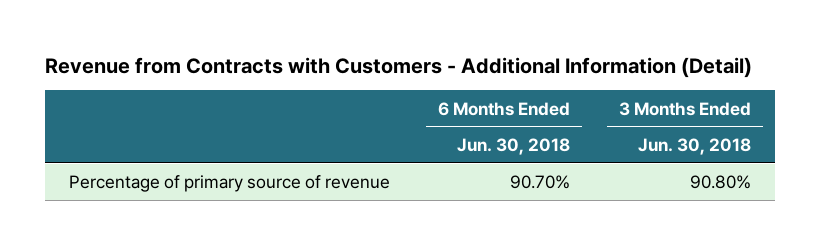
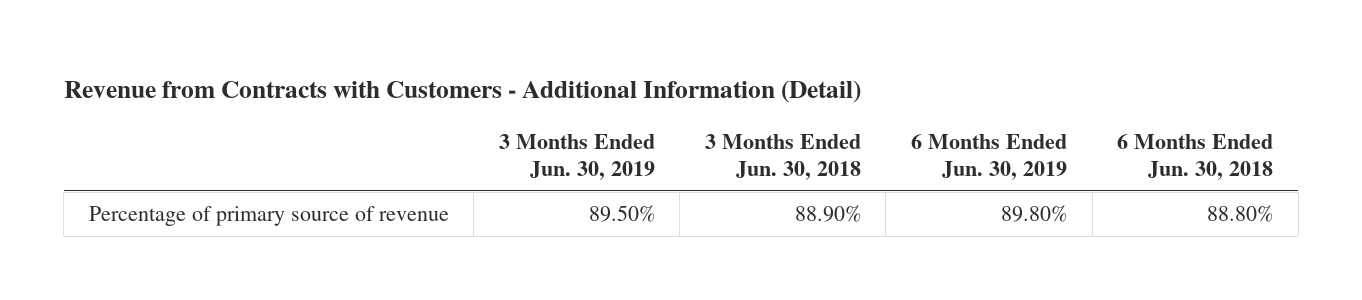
none -> [498,134,655,181] 3 Months Ended Jun. 30, 2019
none -> [910,134,1067,181] 6 Months Ended Jun. 30, 2019
[510,175,571,190] 90.70% -> [1207,205,1274,223] 88.80%
[689,175,751,190] 90.80% -> [794,205,861,223] 88.90%

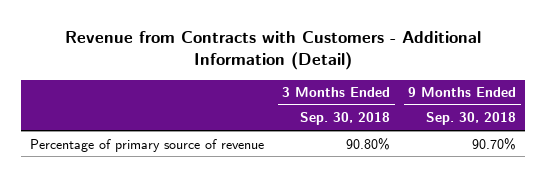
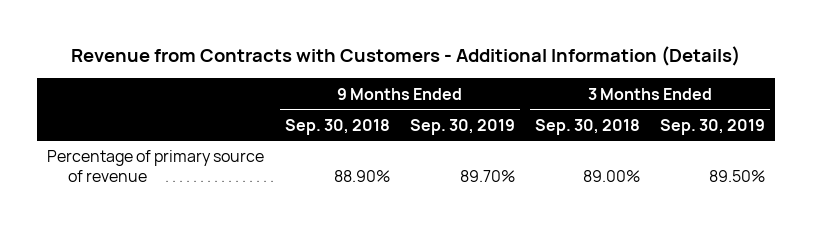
[65,31,482,71] Revenue from Contracts with Customers - Additional Information (Detail) -> [71,46,741,67] Revenue from Contracts with Customers - Additional Information (Details)
none -> [409,118,515,135] Sep. 30, 2019
none -> [660,118,766,135] Sep. 30, 2019
[346,137,391,150] 90.80% -> [583,170,641,183] 89.00%
[472,137,517,150] 90.70% -> [333,170,390,183] 88.90%

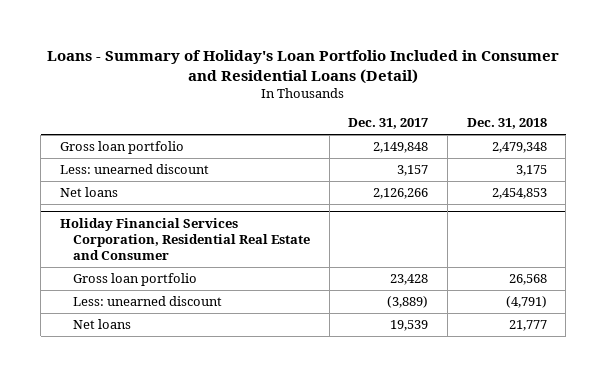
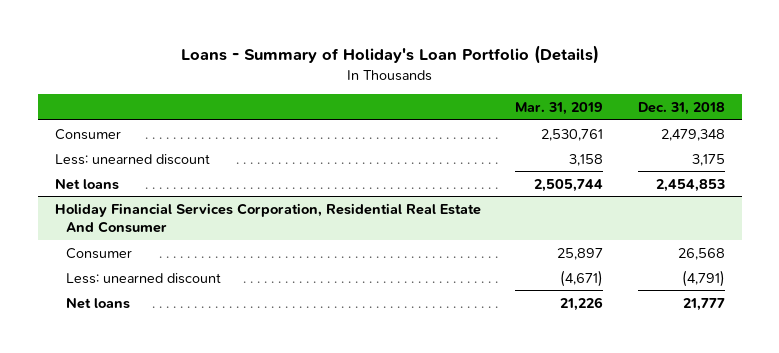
[47,49,560,84] Loans - Summary of Holiday's Loan Portfolio Included in Consumer and Residential Loans (Detail) -> [180,45,599,65] Loans - Summary of Holiday's Loan Portfolio (Details)
[348,118,429,130] Dec. 31, 2017 -> none
none -> [515,102,604,116] Mar. 31, 2019
[60,141,185,155] Gross loan portfolio -> [54,128,121,140] Consumer
[60,217,311,260] Holiday Financial Services Corporation, Residential Real Estate and Consumer -> [54,202,481,234] Holiday Financial Services Corporation, Residential Real Estate And Consumer
[73,273,198,287] Gross loan portfolio -> [65,247,132,259] Consumer

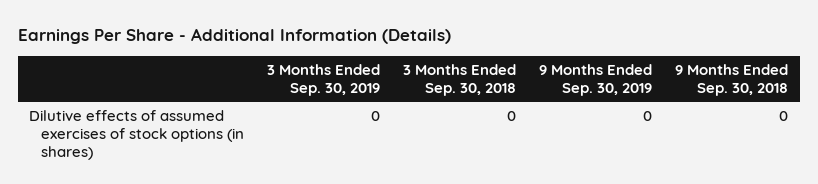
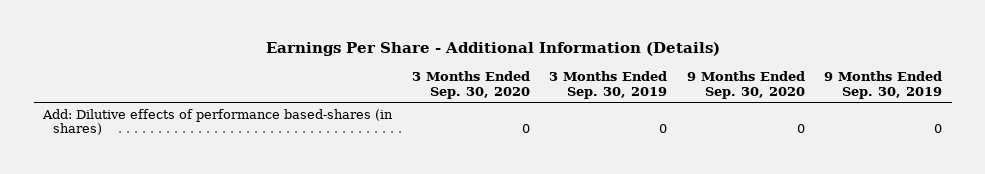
[403,63,517,97] 3 Months Ended Sep. 30, 2018 -> none
[675,63,789,97] 9 Months Ended Sep. 30, 2018 -> none
none -> [411,70,530,99] 3 Months Ended Sep. 30, 2020
none -> [686,70,805,99] 9 Months Ended Sep. 30, 2020
[29,109,245,161] Dilutive effects of assumed exercises of stock options (in shares) -> [42,108,394,136] Add: Dilutive effects of performance based-shares (in shares)

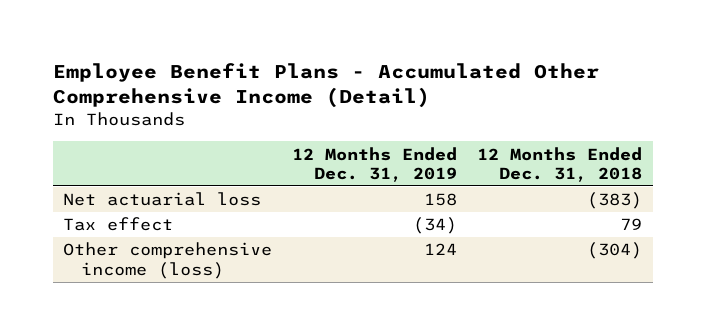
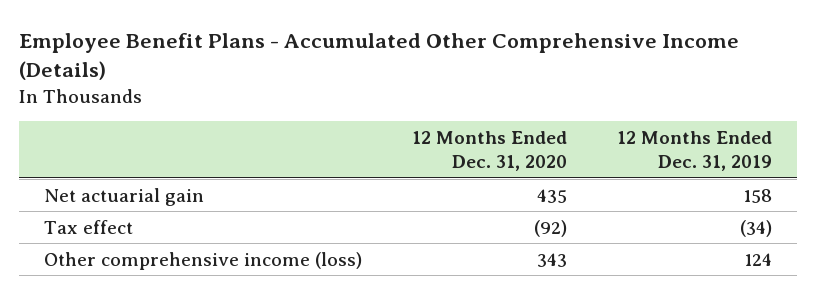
[52,62,599,109] Employee Benefit Plans - Accumulated Other Comprehensive Income (Detail) -> [18,32,739,81] Employee Benefit Plans - Accumulated Other Comprehensive Income (Details)
[477,146,643,182] 12 Months Ended Dec. 31, 2018 -> none
none -> [411,130,567,172] 12 Months Ended Dec. 31, 2020
[62,192,261,207] Net actuarial loss -> [43,187,204,206] Net actuarial gain

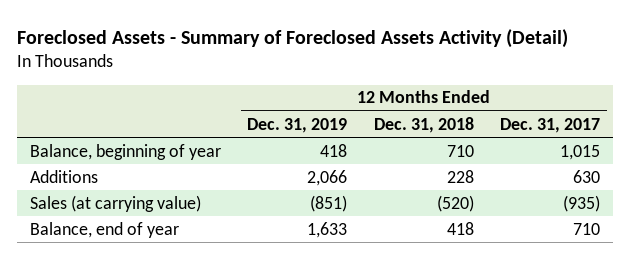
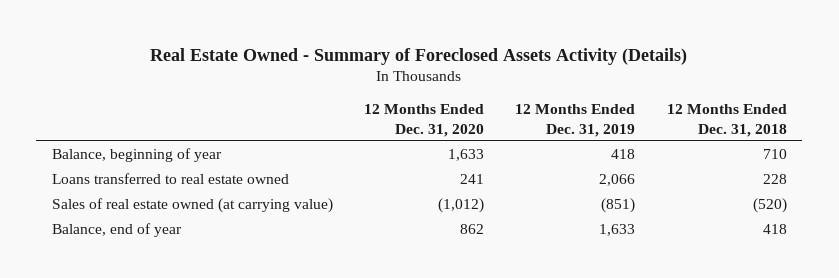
[16,28,568,48] Foreclosed Assets - Summary of Foreclosed Assets Activity (Detail) -> [150,47,688,65] Real Estate Owned - Summary of Foreclosed Assets Activity (Details)
[500,117,601,133] Dec. 31, 2017 -> none
none -> [364,104,485,137] 12 Months Ended Dec. 31, 2020
[29,169,98,183] Additions -> [52,173,290,185] Loans transferred to real estate owned
[29,194,201,212] Sales (at carrying value) -> [52,198,334,214] Sales of real estate owned (at carrying value)

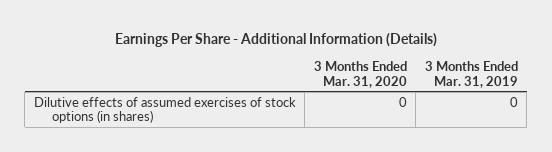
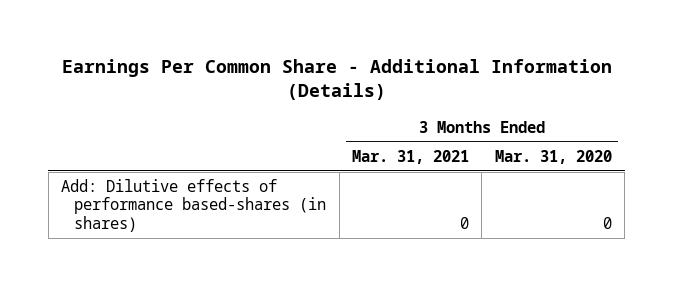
[114,32,437,47] Earnings Per Share - Additional Information (Details) -> [61,58,612,100] Earnings Per Common Share - Additional Information (Details)
[424,61,518,88] 3 Months Ended Mar. 31, 2019 -> none
none -> [352,149,470,164] Mar. 31, 2021
[33,96,296,124] Dilutive effects of assumed exercises of stock options (in shares) -> [61,179,327,232] Add: Dilutive effects of performance based-shares (in shares)

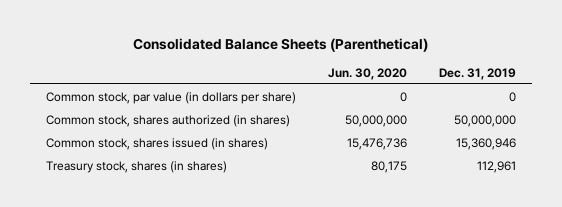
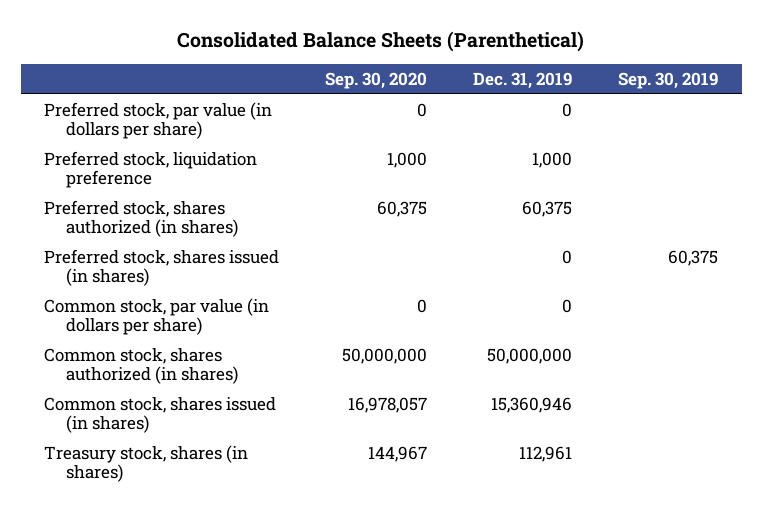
[327,67,407,80] Jun. 30, 2020 -> none
none -> [325,72,428,90] Sep. 30, 2020
none -> [618,72,719,90] Sep. 30, 2019
none -> [43,101,272,140] Preferred stock, par value (in dollars per share)
none -> [43,150,257,189] Preferred stock, liquidation preference
none -> [43,199,239,238] Preferred stock, shares authorized (in shares)
none -> [43,248,279,287] Preferred stock, shares issued (in shares)

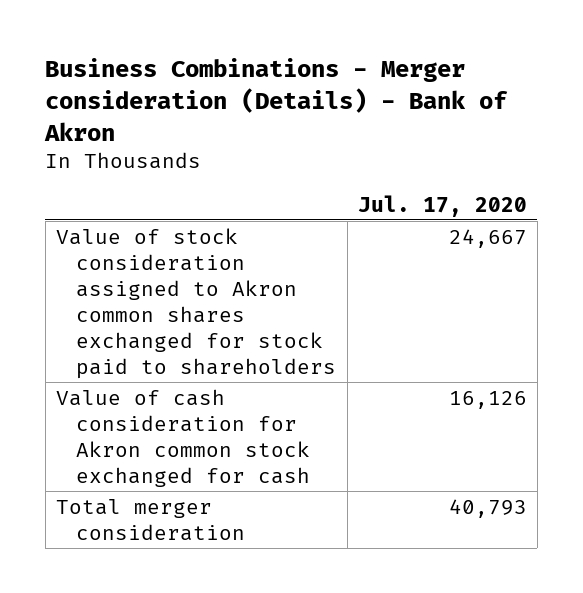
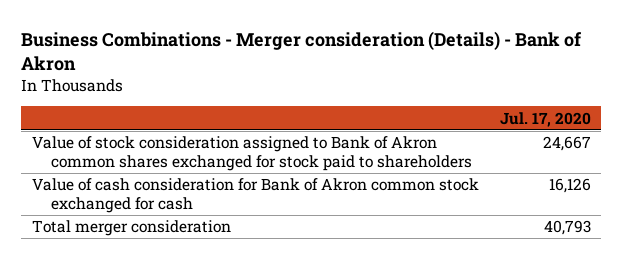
[56,227,337,379] Value of stock consideration assigned to Akron common shares exchanged for stock paid to shareholders -> [31,136,473,172] Value of stock consideration assigned to Bank of Akron common shares exchanged for stock paid to shareholders
[56,388,311,487] Value of cash consideration for Akron common stock exchanged for cash -> [31,178,479,214] Value of cash consideration for Bank of Akron common stock exchanged for cash

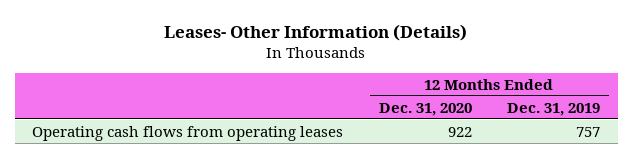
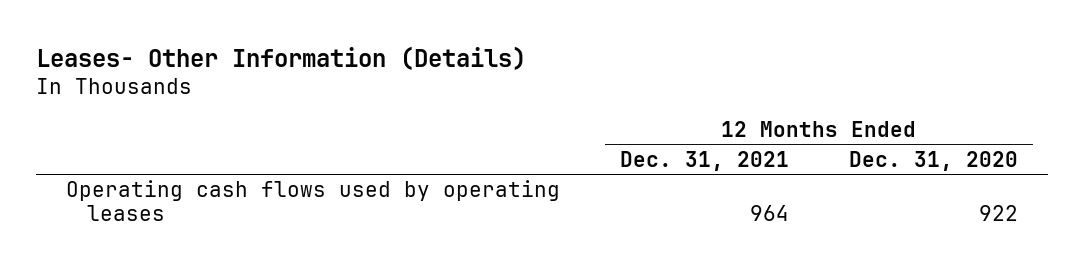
[507,102,601,116] Dec. 31, 2019 -> none
none -> [620,150,790,171] Dec. 31, 2021
[32,125,344,141] Operating cash flows from operating leases -> [65,180,560,222] Operating cash flows used by operating leases

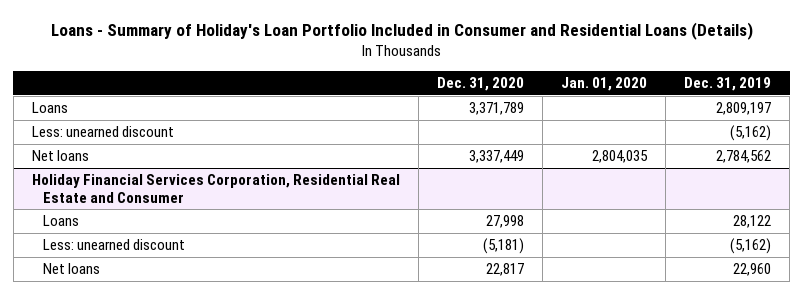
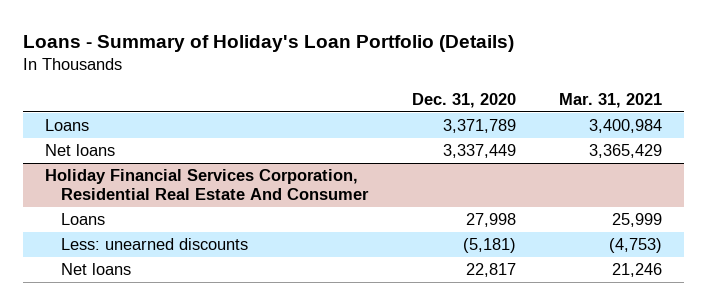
[50,22,753,41] Loans - Summary of Holiday's Loan Portfolio Included in Consumer and Residential Loans (Details) -> [22,35,514,53] Loans - Summary of Holiday's Loan Portfolio (Details)
[561,77,648,92] Jan. 01, 2020 -> none
[684,77,772,92] Dec. 31, 2019 -> none
none -> [559,92,663,108] Mar. 31, 2021
[31,126,174,138] Less: unearned discount -> none
[31,174,400,203] Holiday Financial Services Corporation, Residential Real Estate and Consumer -> [44,169,370,201] Holiday Financial Services Corporation, Residential Real Estate And Consumer
[43,239,186,251] Less: unearned discount -> [61,238,249,251] Less: unearned discounts

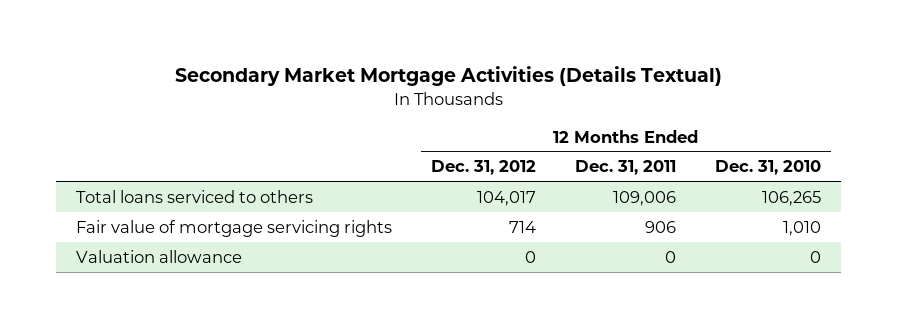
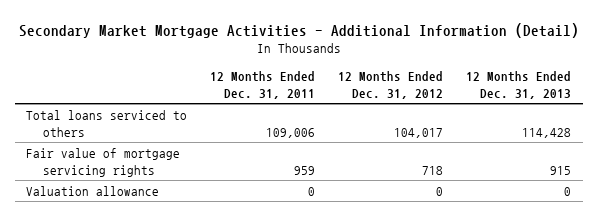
[174,66,722,87] Secondary Market Mortgage Activities (Details Textual) -> [18,22,579,38] Secondary Market Mortgage Activities - Additional Information (Detail)
[715,160,822,176] Dec. 31, 2010 -> none
none -> [466,71,572,99] 12 Months Ended Dec. 31, 2013
[509,220,537,233] 714 -> [422,165,444,175] 718
[645,220,677,233] 906 -> [294,165,316,175] 959

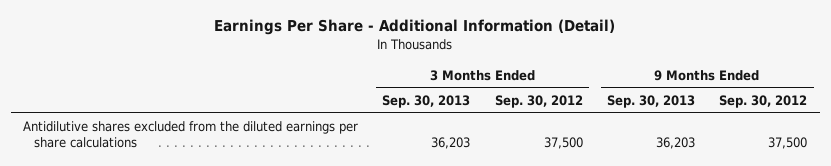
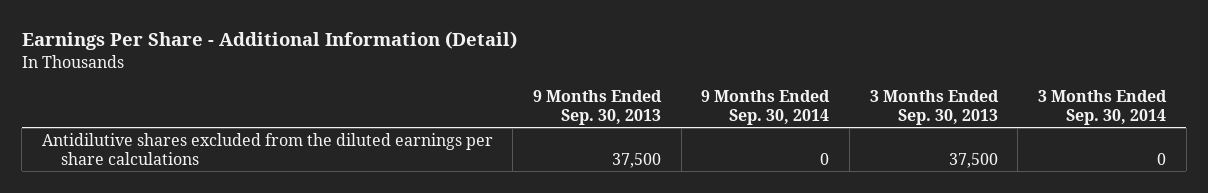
[494,95,583,109] Sep. 30, 2012 -> none
[719,95,808,109] Sep. 30, 2012 -> none
none -> [701,89,831,125] 9 Months Ended Sep. 30, 2014
none -> [1037,89,1167,125] 3 Months Ended Sep. 30, 2014
[431,137,471,150] 36,203 -> [948,152,998,168] 37,500
[656,137,696,150] 36,203 -> [611,152,661,168] 37,500

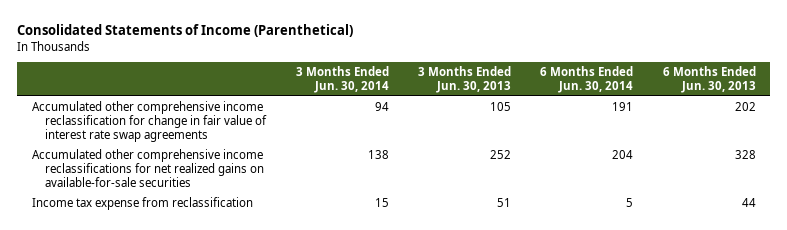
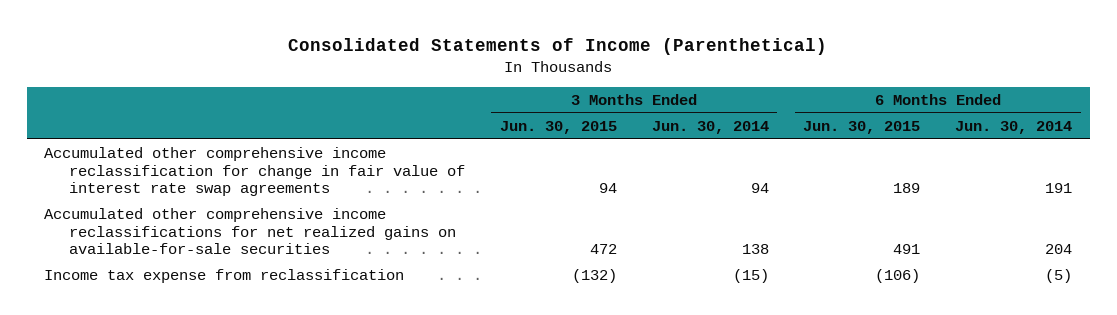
[418,66,512,93] 3 Months Ended Jun. 30, 2013 -> none
[662,66,756,93] 6 Months Ended Jun. 30, 2013 -> none
none -> [499,120,617,134] Jun. 30, 2015
none -> [803,120,921,134] Jun. 30, 2015
[374,198,389,208] 15 -> [732,268,769,283] (15)
[626,198,634,208] 5 -> [1045,268,1073,283] (5)

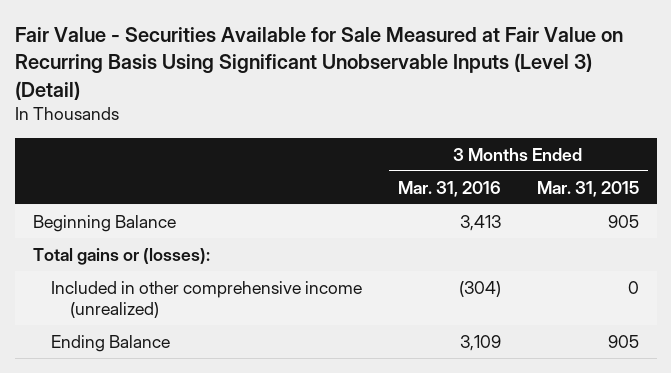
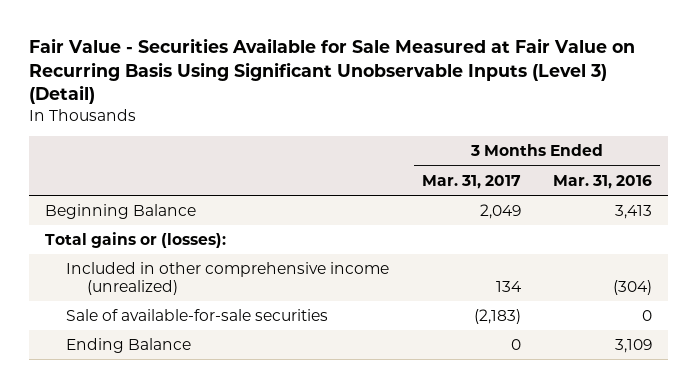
[536,180,639,197] Mar. 31, 2015 -> none
none -> [421,174,521,189] Mar. 31, 2017
none -> [66,309,329,322] Sale of available-for-sale securities

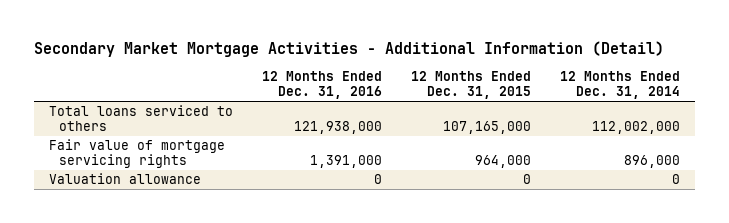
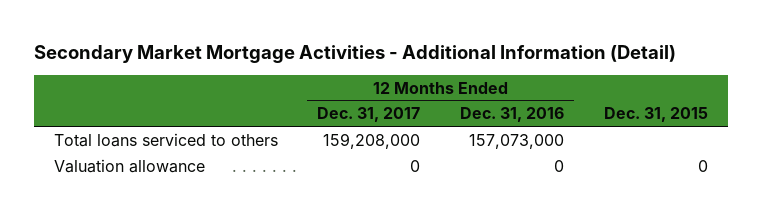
[411,71,532,100] 12 Months Ended Dec. 31, 2015 -> none
[560,71,681,100] 12 Months Ended Dec. 31, 2014 -> none
none -> [317,107,421,123] Dec. 31, 2017
none -> [604,107,709,123] Dec. 31, 2015
[48,139,225,169] Fair value of mortgage servicing rights -> none
[293,121,382,135] 121,938,000 -> [469,133,565,149] 157,073,000

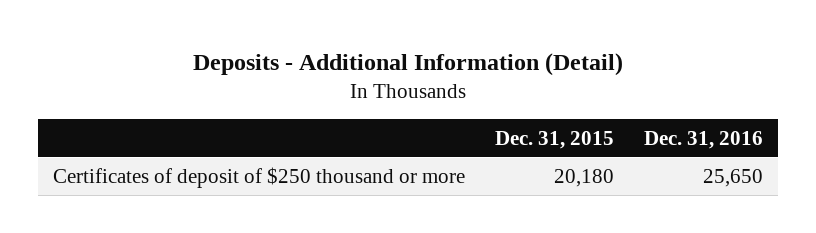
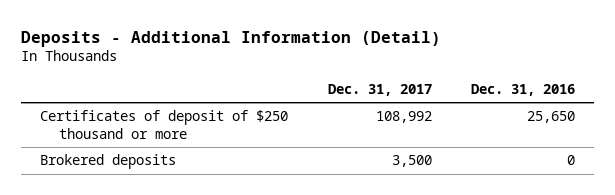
[494,130,614,149] Dec. 31, 2015 -> none
none -> [327,83,432,96] Dec. 31, 2017
none -> [40,154,177,170] Brokered deposits

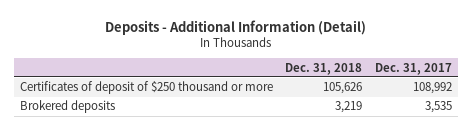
[470,83,575,96] Dec. 31, 2016 -> none
none -> [285,62,363,75] Dec. 31, 2018
[391,155,432,168] 3,500 -> [424,101,452,114] 3,535

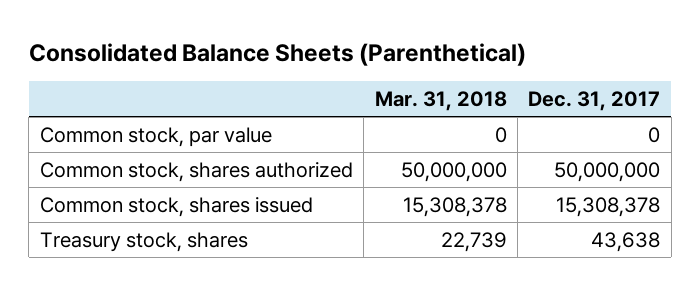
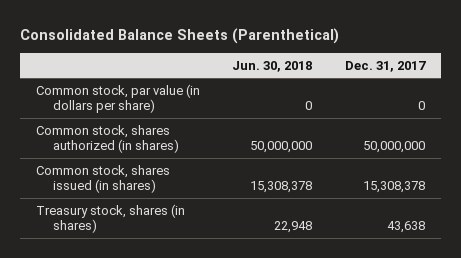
[374,91,507,112] Mar. 31, 2018 -> none
none -> [232,60,313,72] Jun. 30, 2018
[39,126,272,147] Common stock, par value -> [36,83,201,114] Common stock, par value (in dollars per share)
[39,161,353,182] Common stock, shares authorized -> [36,124,179,154] Common stock, shares authorized (in shares)
[39,196,313,217] Common stock, shares issued -> [36,164,171,194] Common stock, shares issued (in shares)
[39,231,248,252] Treasury stock, shares -> [36,203,186,234] Treasury stock, shares (in shares)

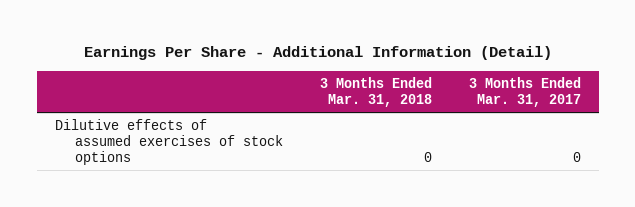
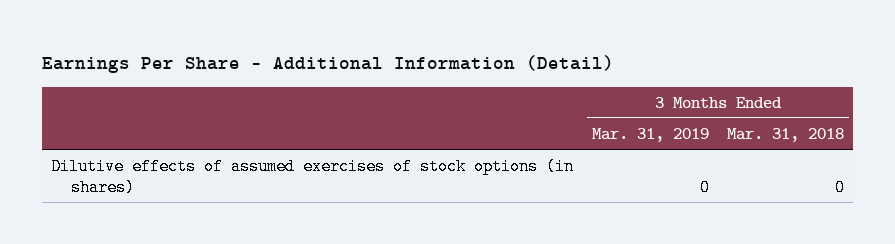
[468,77,581,107] 3 Months Ended Mar. 31, 2017 -> none
none -> [591,127,709,142] Mar. 31, 2019
[54,119,284,165] Dilutive effects of assumed exercises of stock options -> [51,158,575,196] Dilutive effects of assumed exercises of stock options (in shares)

